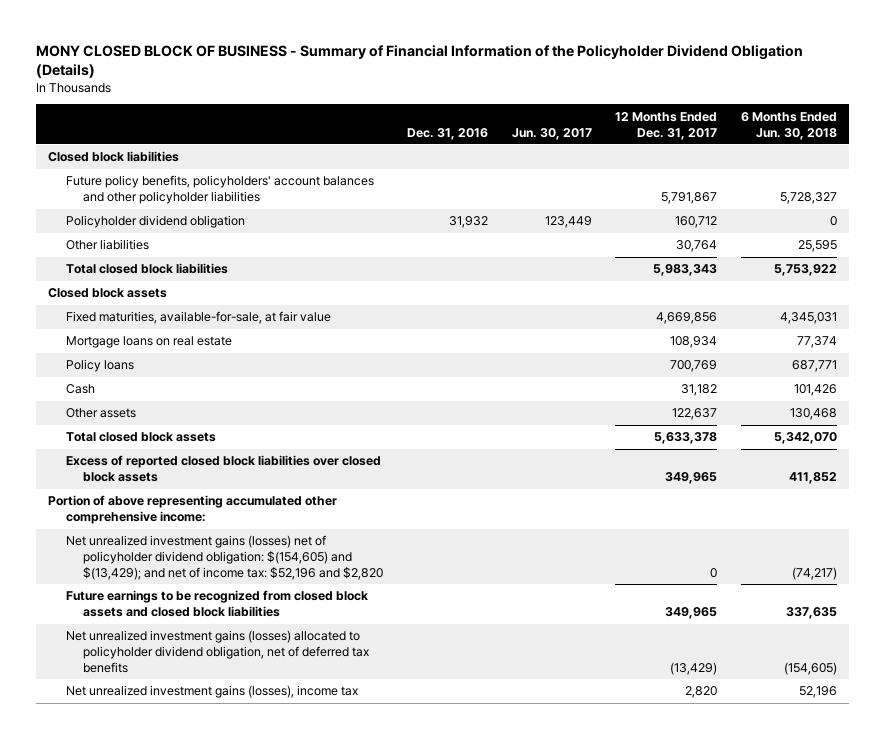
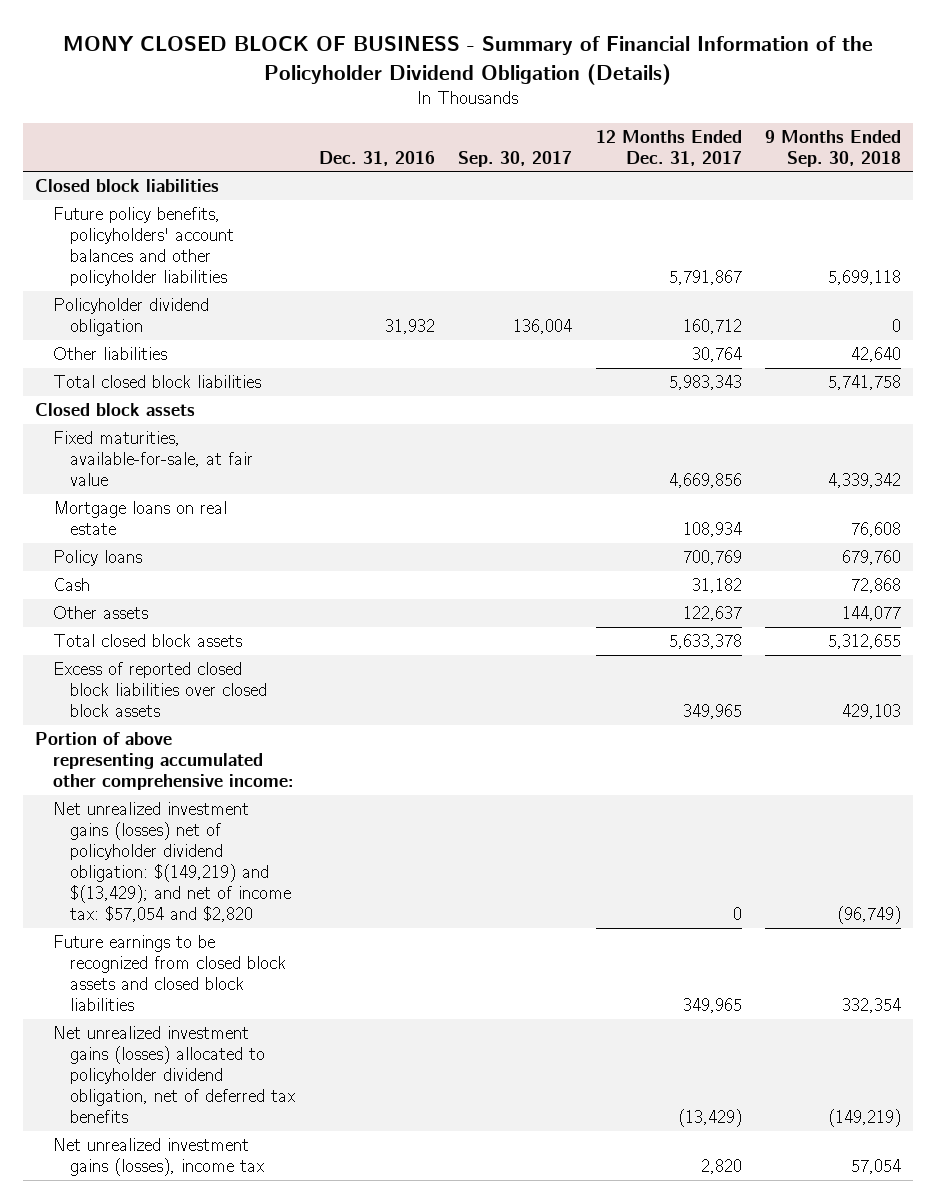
[511,127,592,140] Jun. 30, 2017 -> none
[741,111,838,140] 6 Months Ended Jun. 30, 2018 -> none
none -> [458,150,573,167] Sep. 30, 2017
none -> [765,129,902,167] 9 Months Ended Sep. 30, 2018
[65,535,384,581] Net unrealized investment gains (losses) net of policyholder dividend obligation: $(154,605) and $(13,429); and net of income tax: $52,196 and $2,820 -> [52,802,292,923] Net unrealized investment gains (losses) net of policyholder dividend obligation: $(149,219) and $(13,429); and net of income tax: $57,054 and $2,820

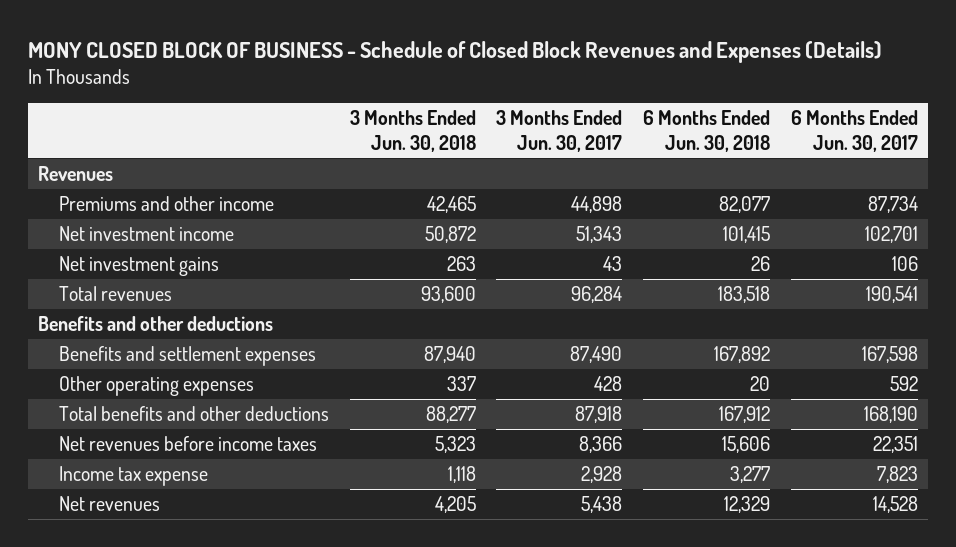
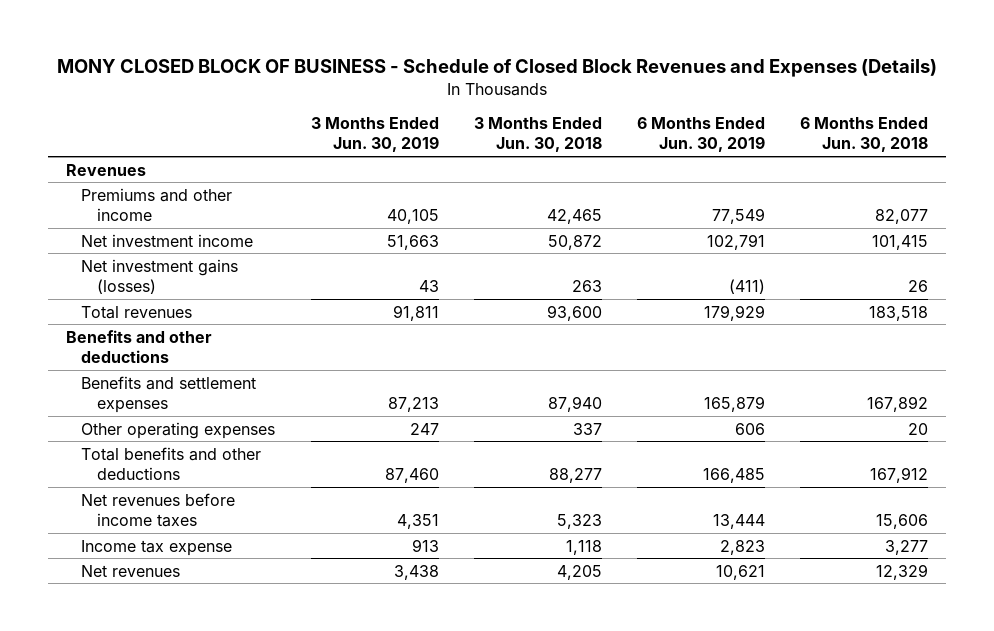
[496,110,623,152] 3 Months Ended Jun. 30, 2017 -> none
[790,110,918,152] 6 Months Ended Jun. 30, 2017 -> none
none -> [310,117,439,153] 3 Months Ended Jun. 30, 2019
none -> [637,117,766,153] 6 Months Ended Jun. 30, 2019
[59,256,220,277] Net investment gains -> [81,258,239,294] Net investment gains (losses)

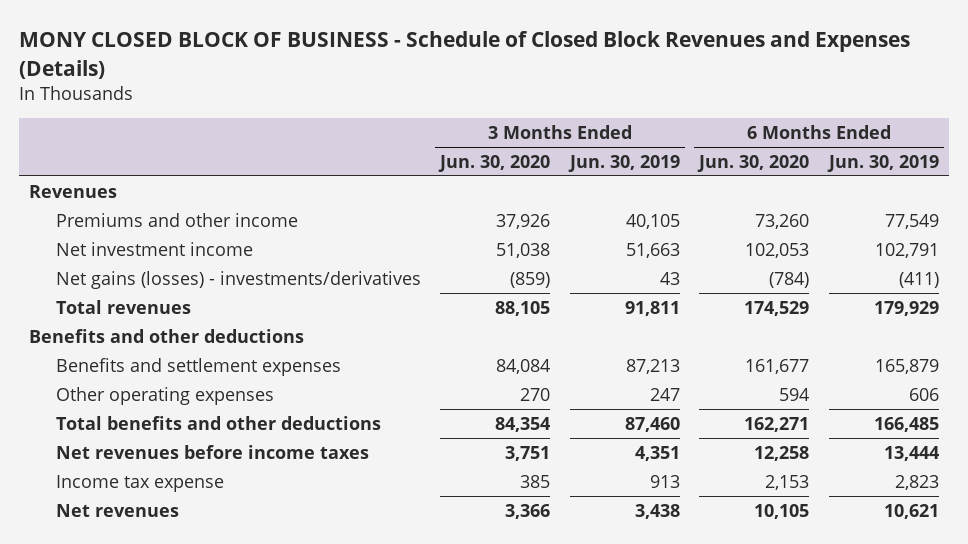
[473,117,602,153] 3 Months Ended Jun. 30, 2018 -> none
[800,117,929,153] 6 Months Ended Jun. 30, 2018 -> none
none -> [438,154,551,172] Jun. 30, 2020
none -> [697,154,810,172] Jun. 30, 2020
[81,258,239,294] Net investment gains (losses) -> [55,270,421,289] Net gains (losses) - investments/derivatives

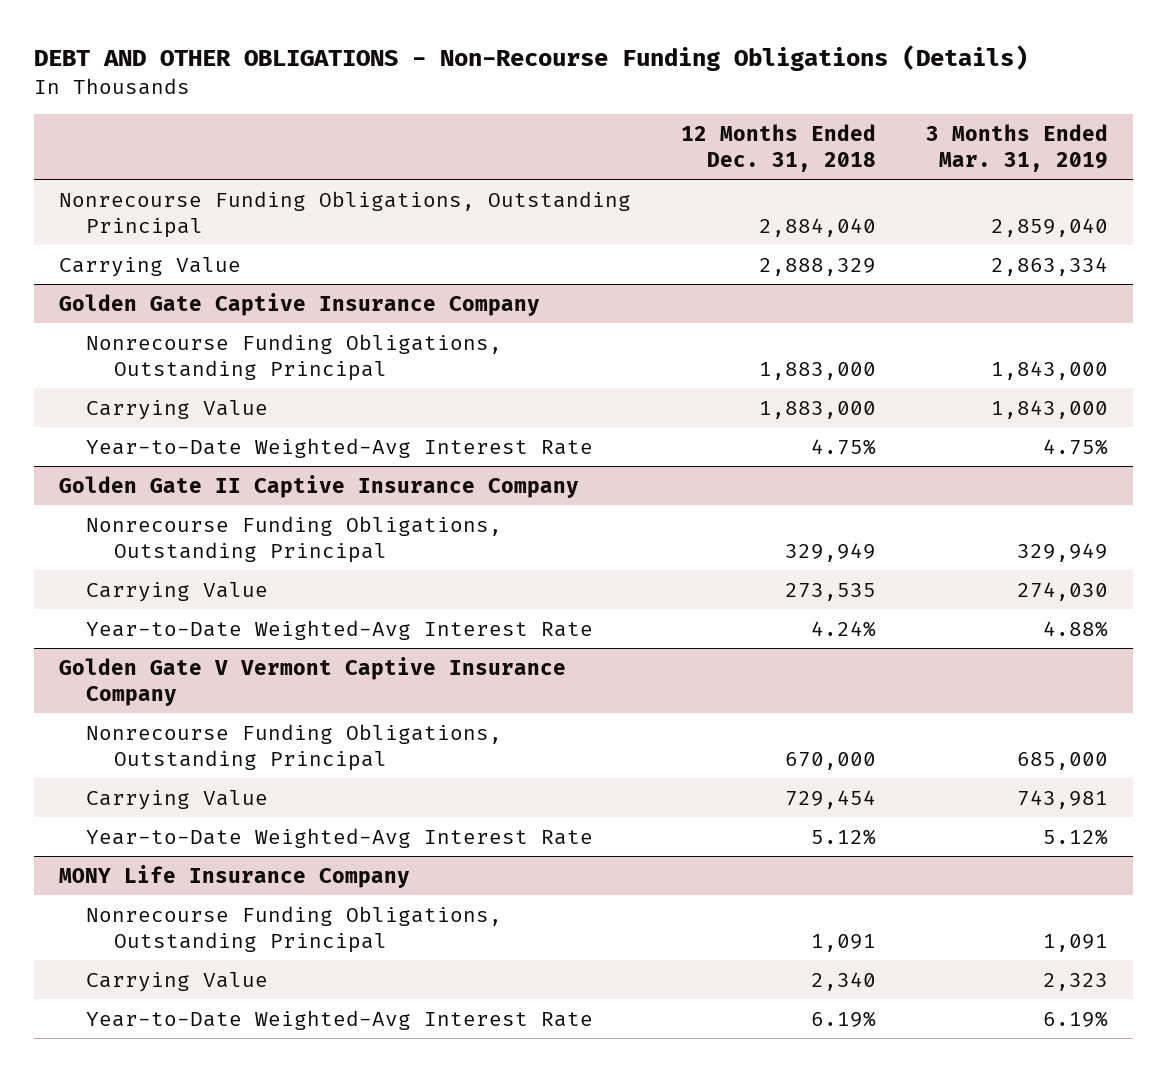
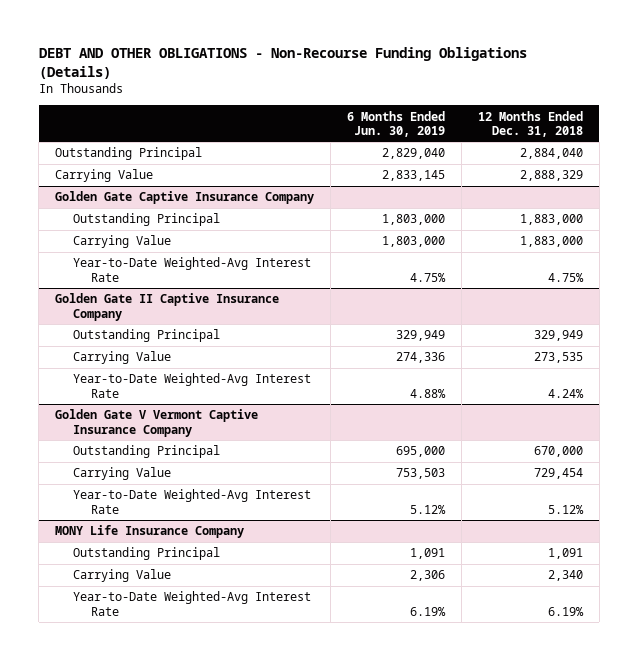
[926,123,1109,172] 3 Months Ended Mar. 31, 2019 -> none
none -> [346,110,445,138] 6 Months Ended Jun. 30, 2019
[58,190,631,238] Nonrecourse Funding Obligations, Outstanding Principal -> [55,147,203,161] Outstanding Principal
[86,333,503,381] Nonrecourse Funding Obligations, Outstanding Principal -> [73,213,221,227] Outstanding Principal
[86,515,503,563] Nonrecourse Funding Obligations, Outstanding Principal -> [73,329,221,343] Outstanding Principal
[86,723,503,771] Nonrecourse Funding Obligations, Outstanding Principal -> [73,445,221,459] Outstanding Principal
[86,905,503,953] Nonrecourse Funding Obligations, Outstanding Principal -> [73,547,221,561] Outstanding Principal

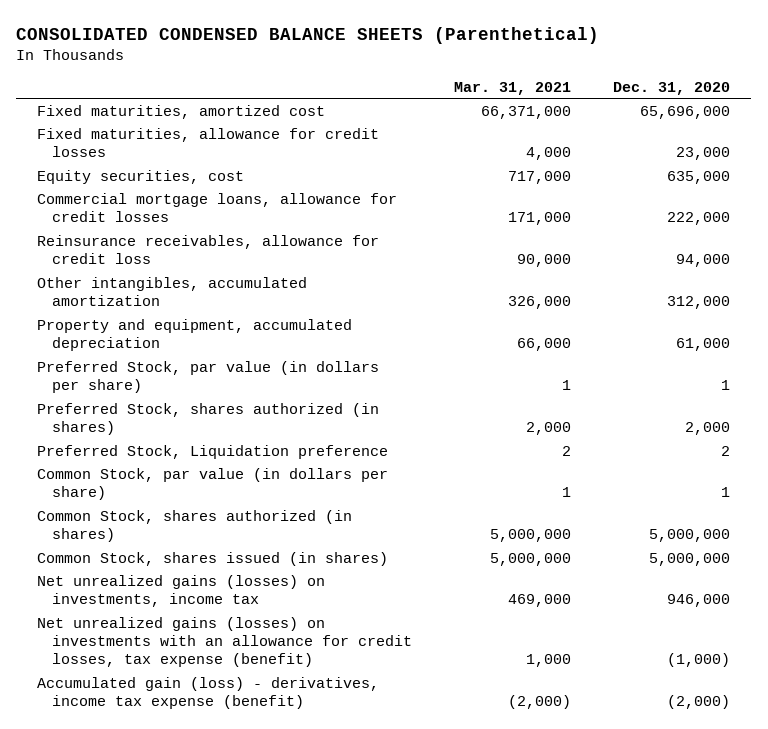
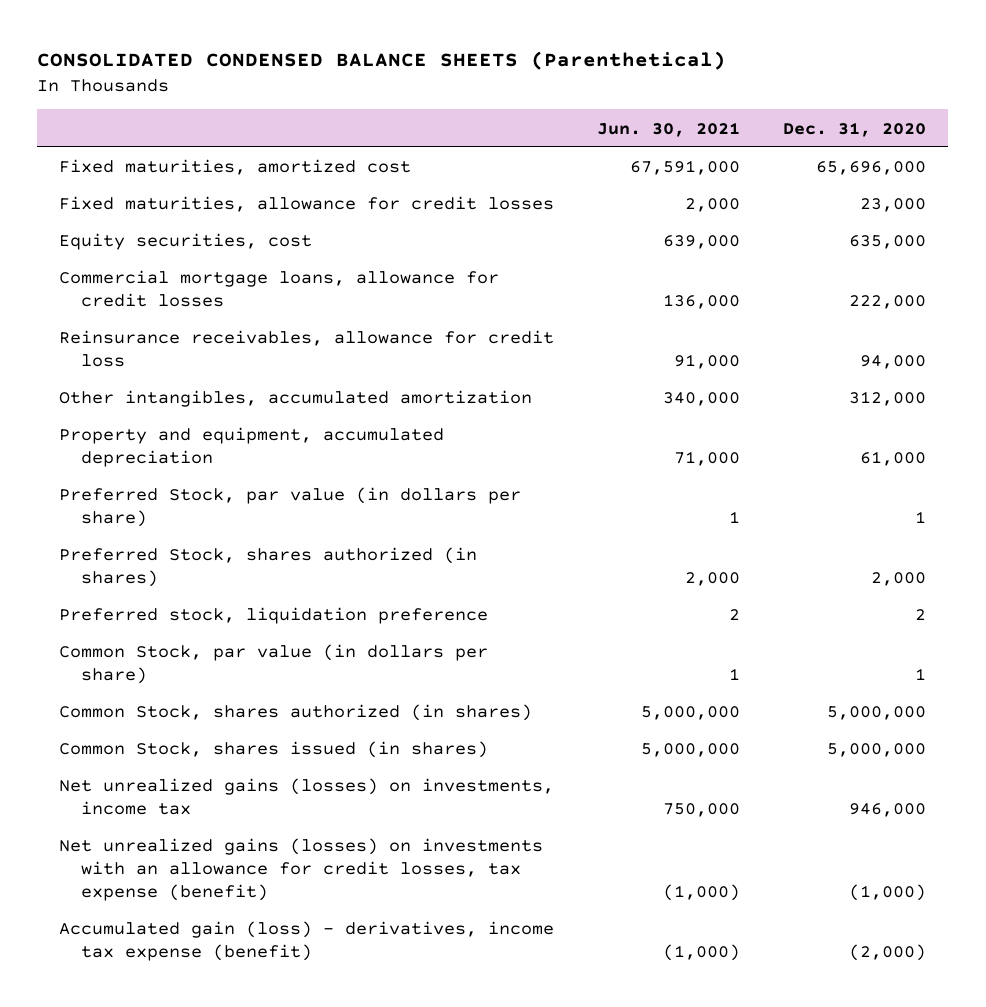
[453,81,571,95] Mar. 31, 2021 -> none
none -> [597,121,741,137] Jun. 30, 2021
[37,444,389,459] Preferred Stock, Liquidation preference -> [59,607,489,625] Preferred stock, liquidation preference

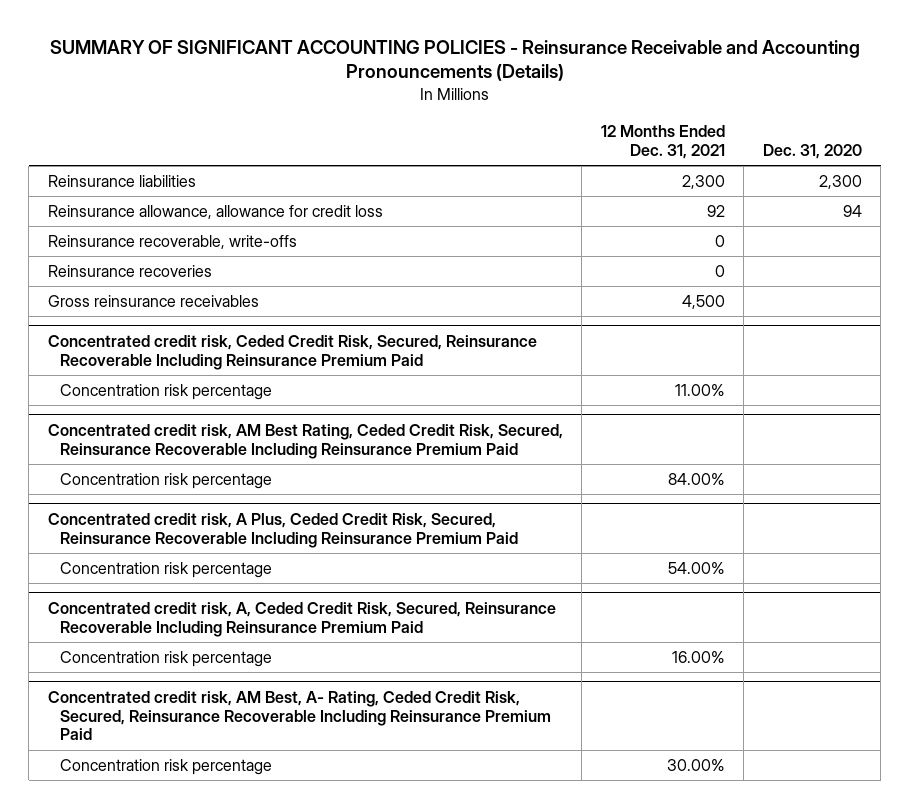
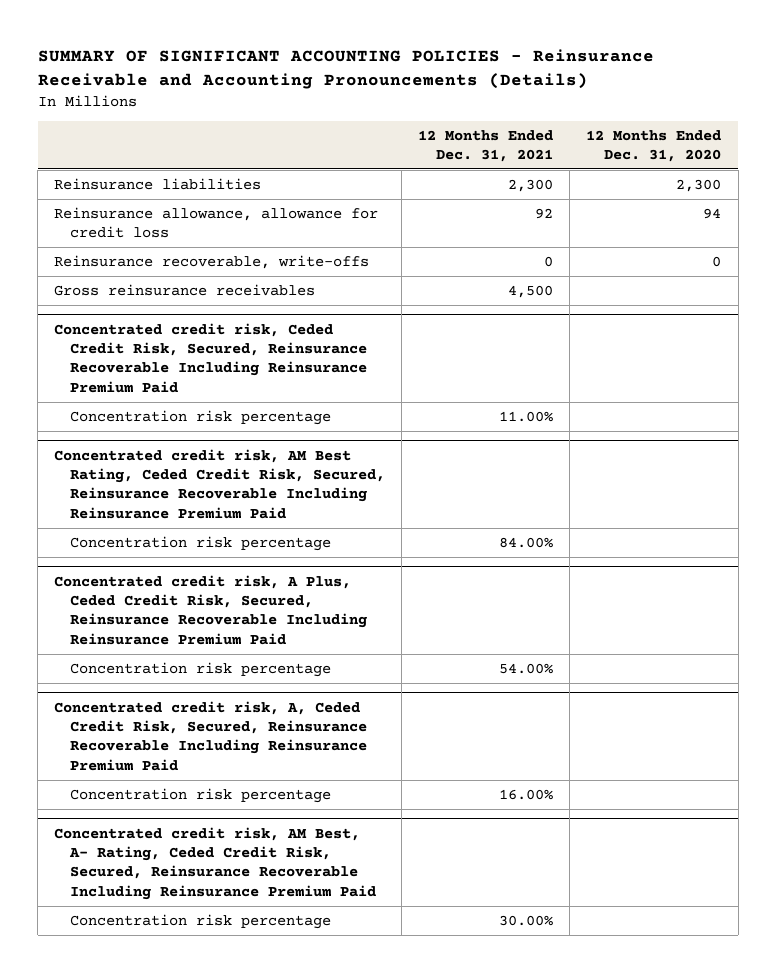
[762,143,862,159] Dec. 31, 2020 -> none
none -> [586,129,722,163] 12 Months Ended Dec. 31, 2020
[47,265,212,278] Reinsurance recoveries -> none

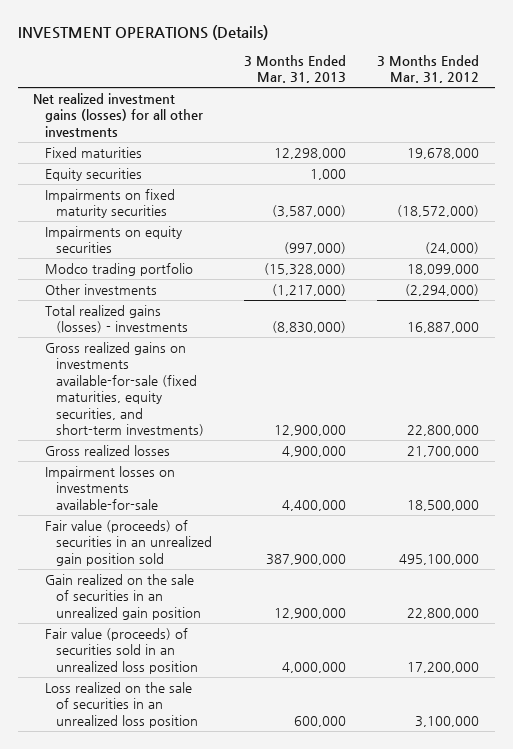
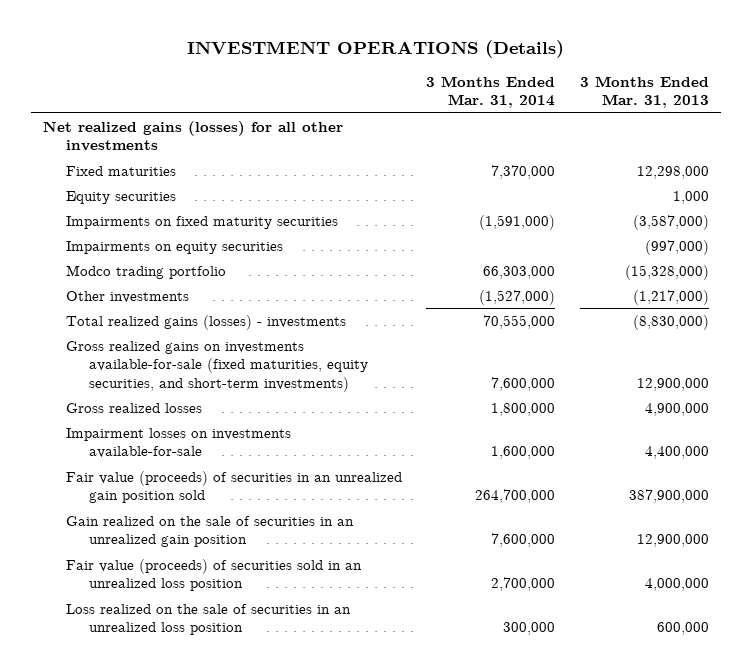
[377,54,480,84] 3 Months Ended Mar. 31, 2012 -> none
none -> [426,76,556,109] 3 Months Ended Mar. 31, 2014
[33,92,203,137] Net realized investment gains (losses) for all other investments -> [43,120,344,152] Net realized gains (losses) for all other investments

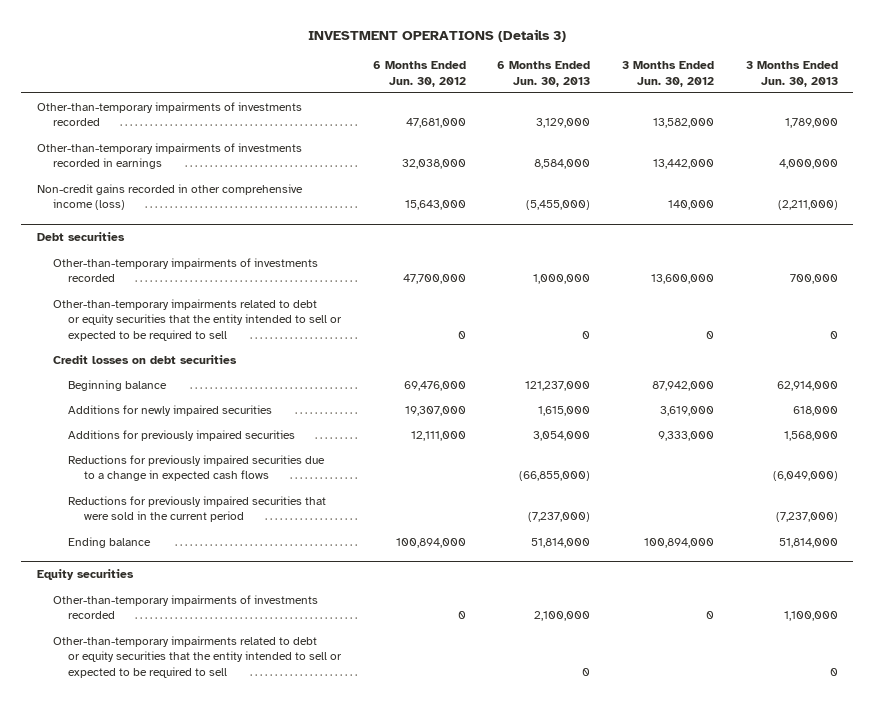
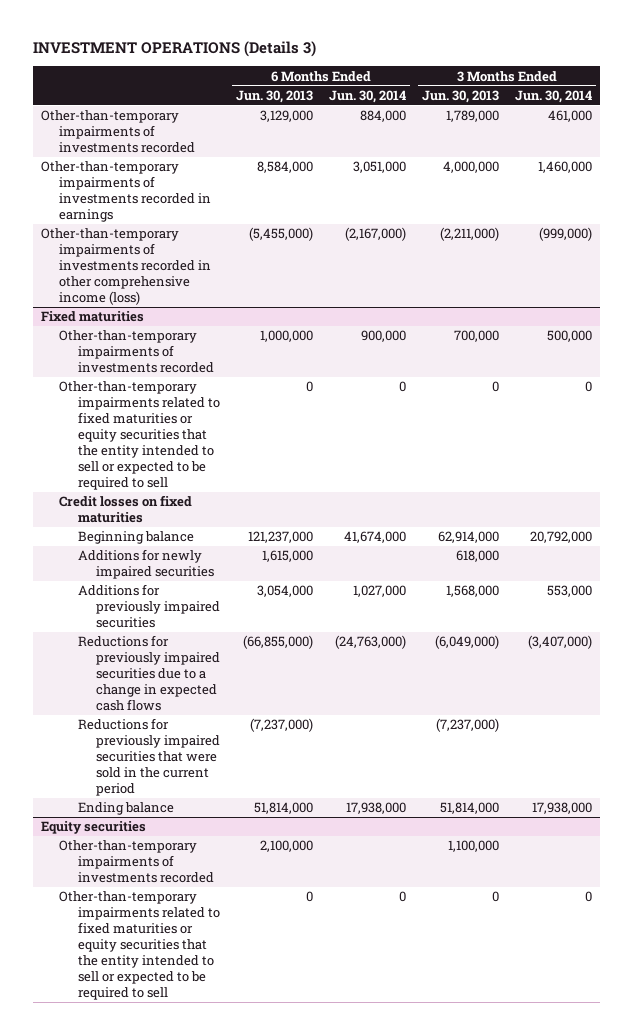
[372,61,466,87] 6 Months Ended Jun. 30, 2012 -> none
[621,61,714,87] 3 Months Ended Jun. 30, 2012 -> none
none -> [328,89,406,103] Jun. 30, 2014
none -> [515,89,593,103] Jun. 30, 2014
[37,232,126,242] Debt securities -> none
[37,183,304,211] Non-credit gains recorded in other comprehensive income (loss) -> [41,228,212,306] Other-than-temporary impairments of investments recorded in other comprehensive income (loss)
none -> [41,311,145,323] Fixed maturities
[52,298,343,341] Other-than-temporary impairments related to debt or equity securities that the entity intended to sell or expected to be required to sell -> [59,381,220,491] Other-than-temporary impairments related to fixed maturities or equity securities that the entity intended to sell or expected to be required to sell
[52,354,237,364] Credit losses on debt securities -> [59,495,193,524] Credit losses on fixed maturities
[52,635,343,678] Other-than-temporary impairments related to debt or equity securities that the entity intended to sell or expected to be required to sell -> [59,891,220,1001] Other-than-temporary impairments related to fixed maturities or equity securities that the entity intended to sell or expected to be required to sell

